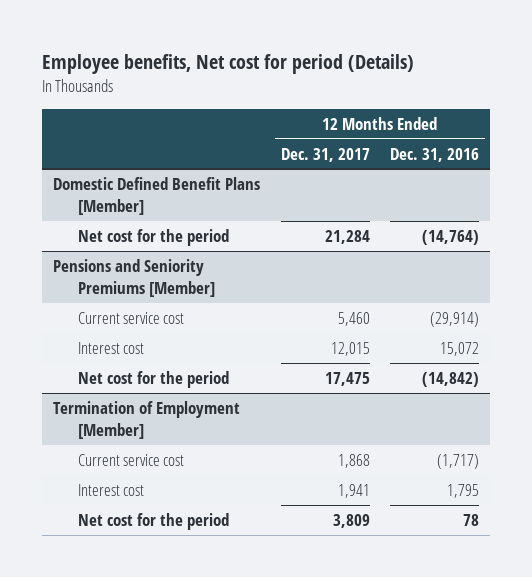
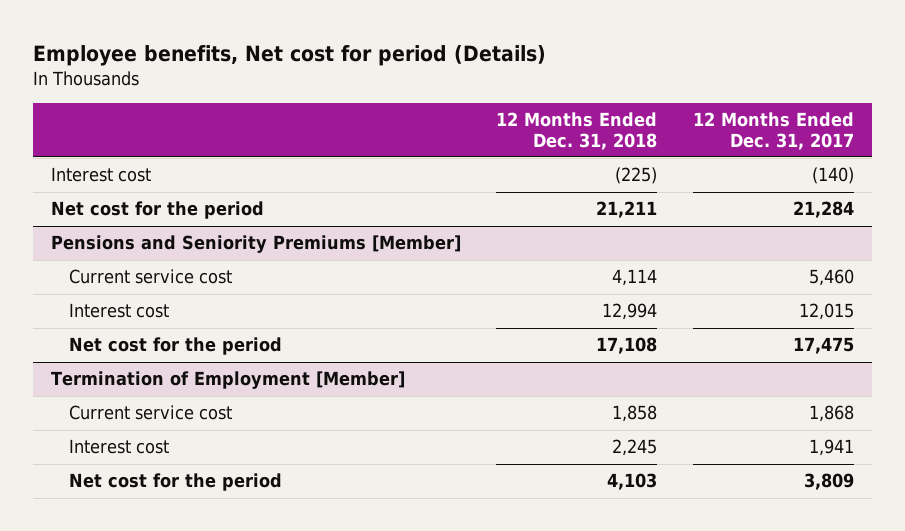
[390,147,480,162] Dec. 31, 2016 -> none
none -> [496,111,658,150] 12 Months Ended Dec. 31, 2018
[52,176,260,215] Domestic Defined Benefit Plans [Member] -> none
none -> [51,167,152,183] Interest cost

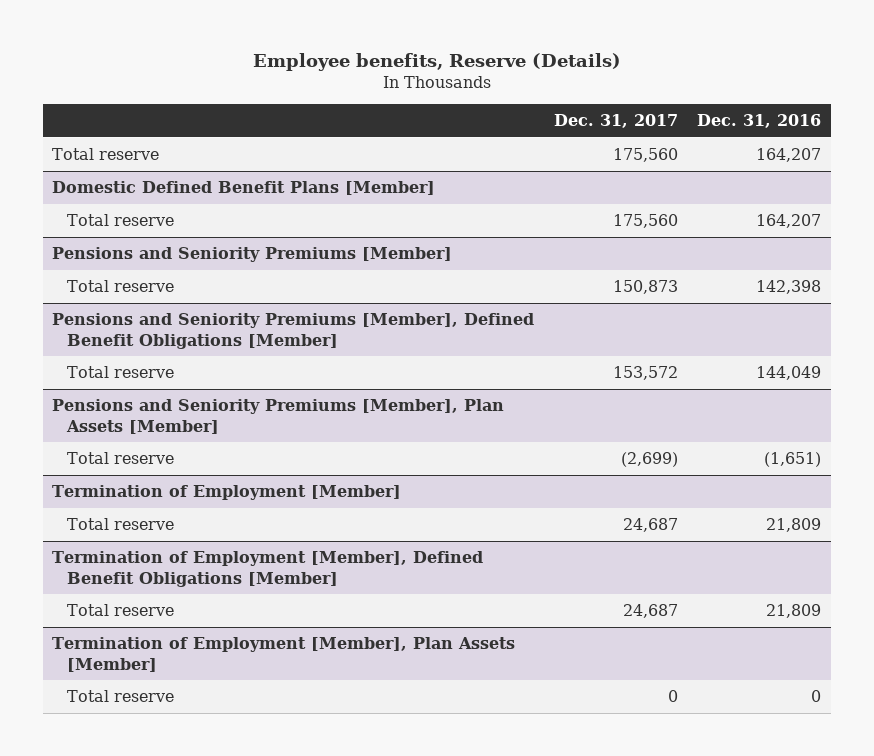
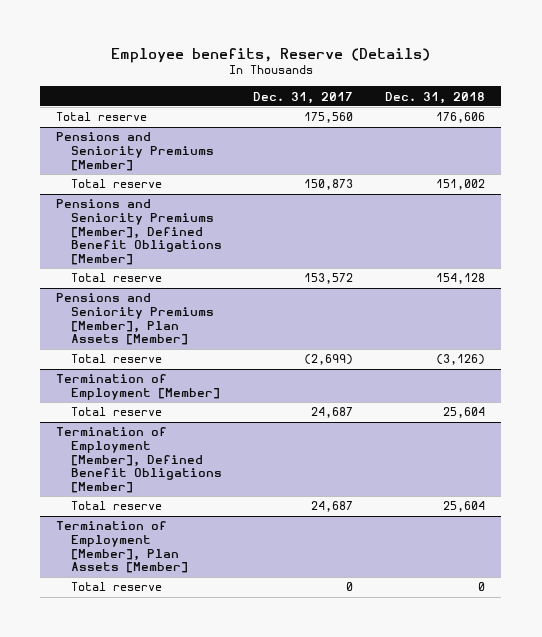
[697,114,822,129] Dec. 31, 2016 -> none
none -> [385,91,486,104] Dec. 31, 2018
[52,181,436,196] Domestic Defined Benefit Plans [Member] -> none
[66,214,174,227] Total reserve -> none

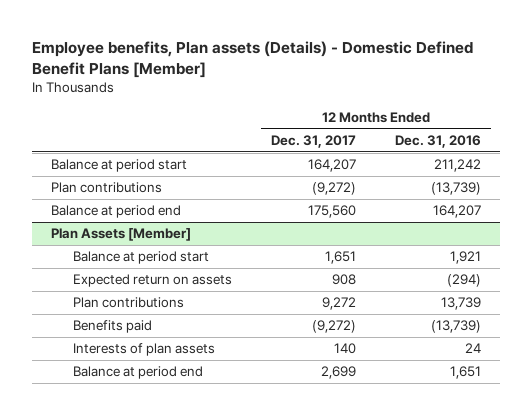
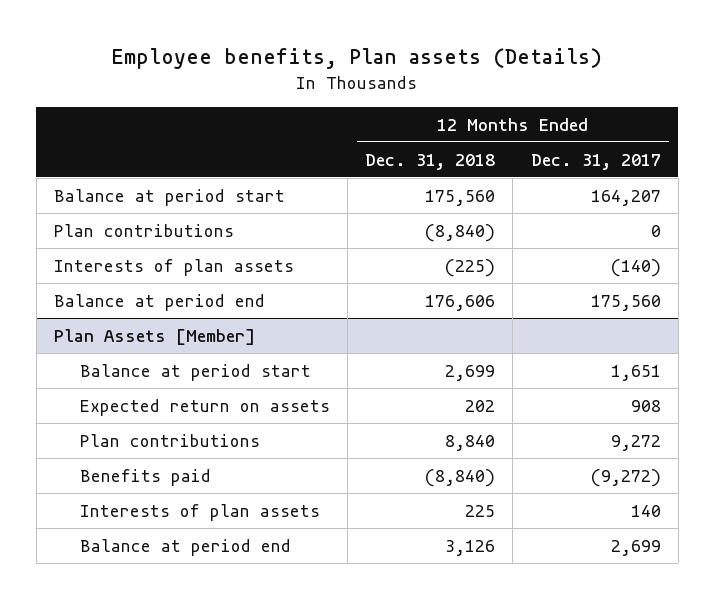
[31,40,473,78] Employee benefits, Plan assets (Details) - Domestic Defined Benefit Plans [Member] -> [111,48,603,70] Employee benefits, Plan assets (Details)
[394,135,481,149] Dec. 31, 2016 -> none
none -> [365,153,496,170] Dec. 31, 2018
[311,182,356,196] (9,272) -> [650,224,661,237] 0
none -> [53,258,294,276] Interests of plan assets

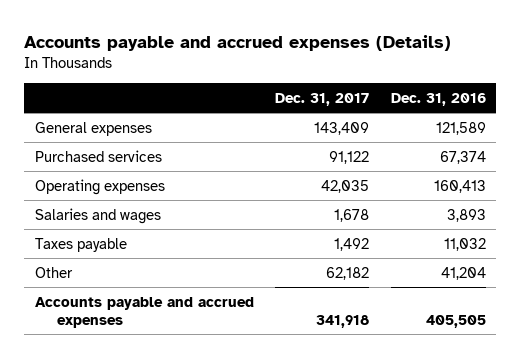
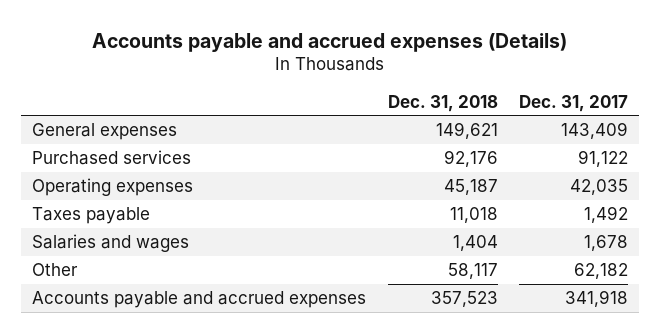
[390,93,486,107] Dec. 31, 2016 -> none
none -> [387,94,498,112] Dec. 31, 2018
[34,207,161,224] Salaries and wages -> [32,234,190,253] Salaries and wages

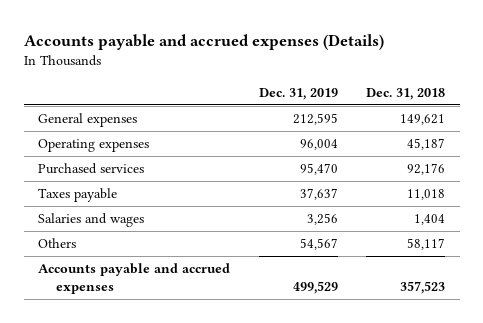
[519,94,629,112] Dec. 31, 2017 -> none
none -> [258,87,338,100] Dec. 31, 2019
[32,150,192,166] Purchased services -> [38,163,145,175] Purchased services
[32,263,79,277] Other -> [38,238,77,249] Others

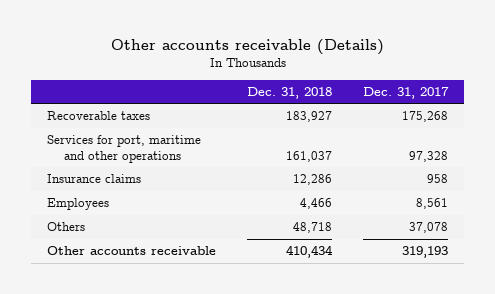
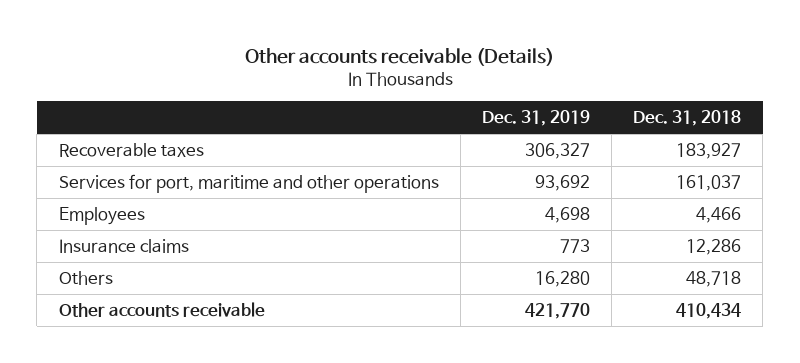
[363,86,450,99] Dec. 31, 2017 -> none
none -> [481,110,590,127] Dec. 31, 2019
[46,174,141,184] Insurance claims -> [58,238,189,253] Insurance claims

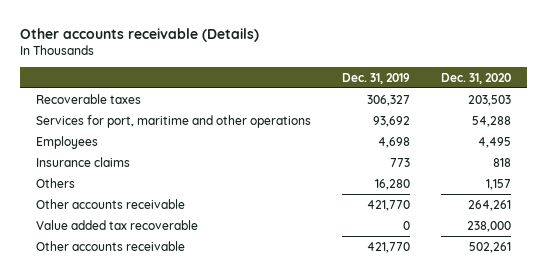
[632,110,741,127] Dec. 31, 2018 -> none
none -> [441,72,512,84] Dec. 31, 2020
none -> [35,219,198,230] Value added tax recoverable
none -> [35,240,185,251] Other accounts receivable

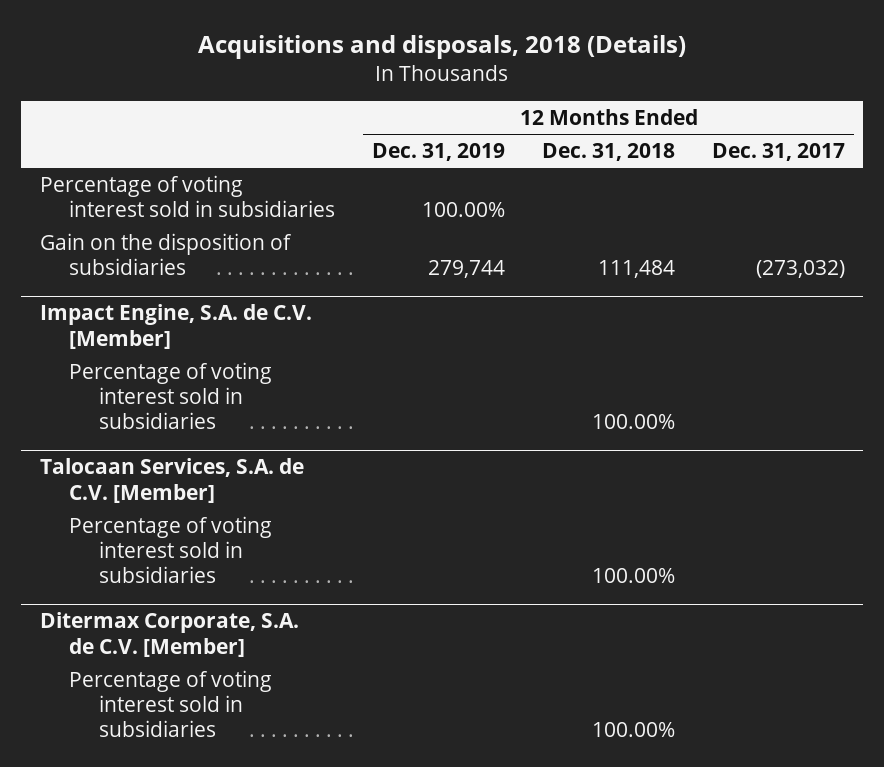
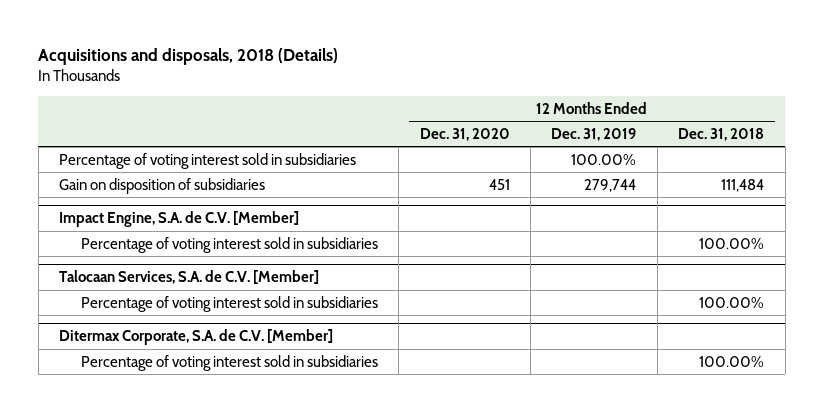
[711,143,845,162] Dec. 31, 2017 -> none
none -> [419,127,510,141] Dec. 31, 2020
[39,232,292,275] Gain on the disposition of subsidiaries -> [59,177,266,194] Gain on disposition of subsidiaries

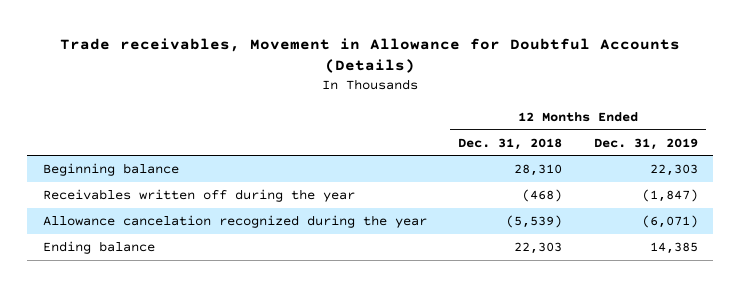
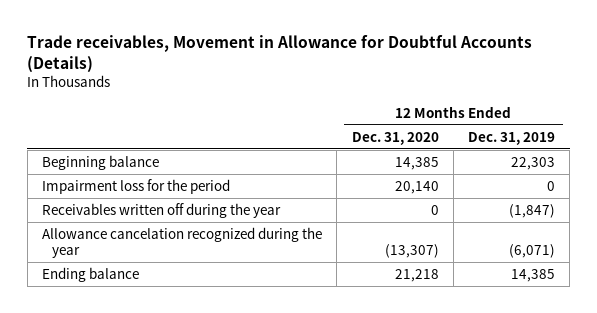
[458,137,563,150] Dec. 31, 2018 -> none
none -> [351,131,439,145] Dec. 31, 2020
none -> [42,178,231,194] Impairment loss for the period

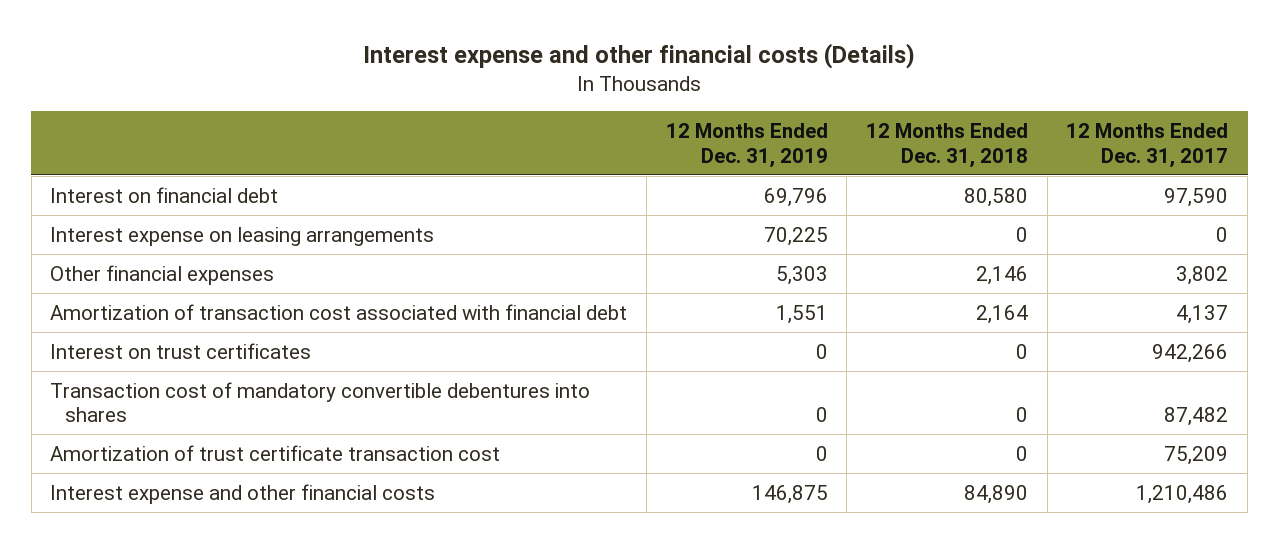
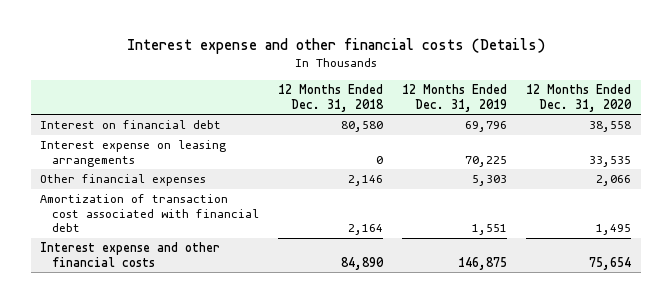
[1066,123,1229,168] 12 Months Ended Dec. 31, 2017 -> none
none -> [526,84,633,112] 12 Months Ended Dec. 31, 2020
[50,342,312,359] Interest on trust certificates -> none
[50,381,591,423] Transaction cost of mandatory convertible debentures into shares -> none
[50,444,501,461] Amortization of trust certificate transaction cost -> none

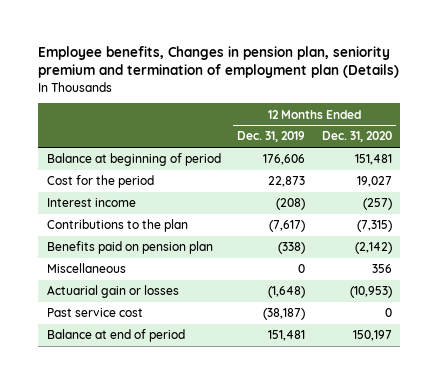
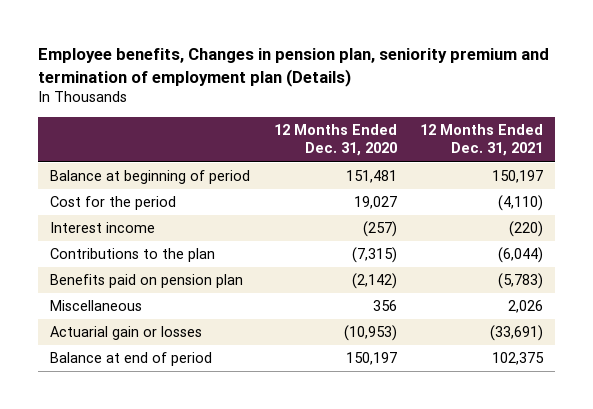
[237,131,306,143] Dec. 31, 2019 -> none
none -> [420,124,544,157] 12 Months Ended Dec. 31, 2021
[46,308,143,318] Past service cost -> none

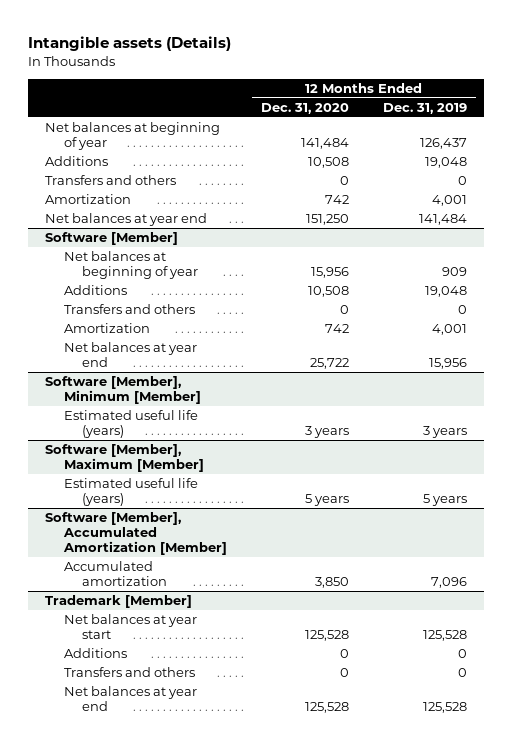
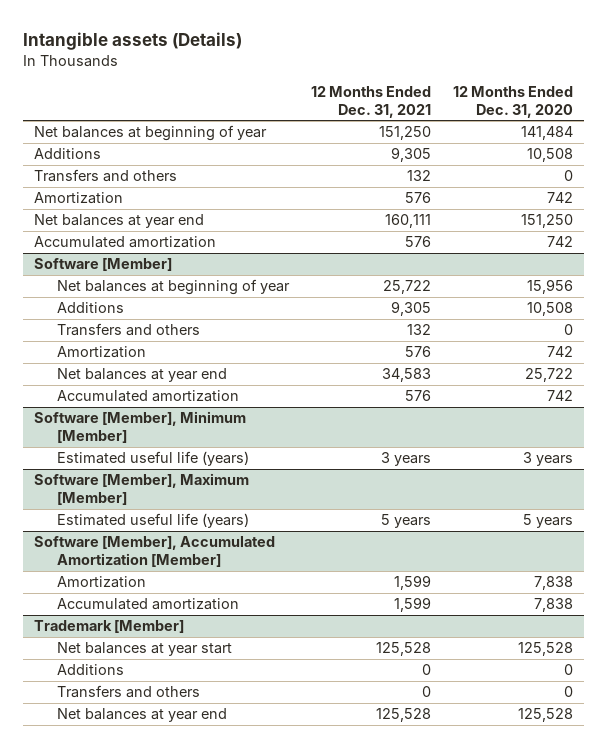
[383,102,468,114] Dec. 31, 2019 -> none
none -> [310,85,431,118] 12 Months Ended Dec. 31, 2021
none -> [34,236,217,249] Accumulated amortization
none -> [57,390,240,403] Accumulated amortization
none -> [57,576,147,589] Amortization
[314,577,349,589] 3,850 -> [533,598,573,613] 7,838

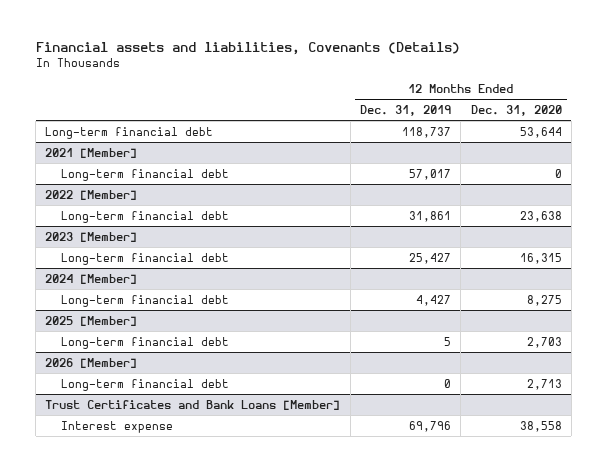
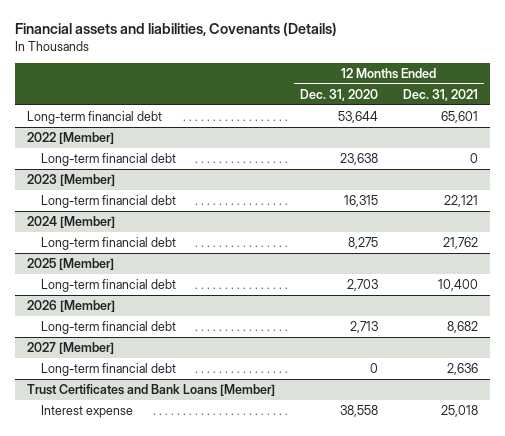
[360,104,452,116] Dec. 31, 2019 -> none
none -> [402,88,478,101] Dec. 31, 2021
[45,147,138,158] 2021 [Member] -> none
[60,168,229,181] Long-term financial debt -> none
none -> [27,341,115,354] 2027 [Member]
none -> [40,362,176,376] Long-term financial debt

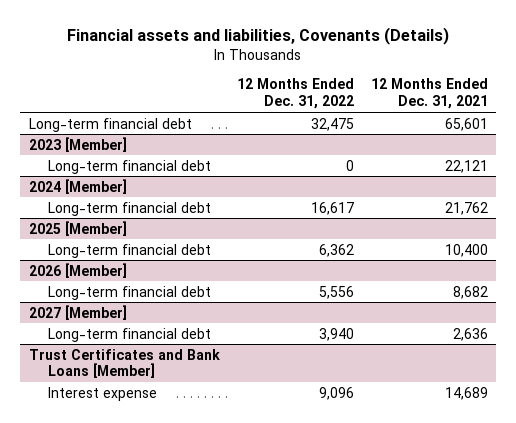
[299,88,378,101] Dec. 31, 2020 -> none
none -> [236,78,354,110] 12 Months Ended Dec. 31, 2022
[27,131,115,144] 2022 [Member] -> none
[40,152,176,166] Long-term financial debt -> none
[440,404,478,417] 25,018 -> [444,386,488,400] 14,689

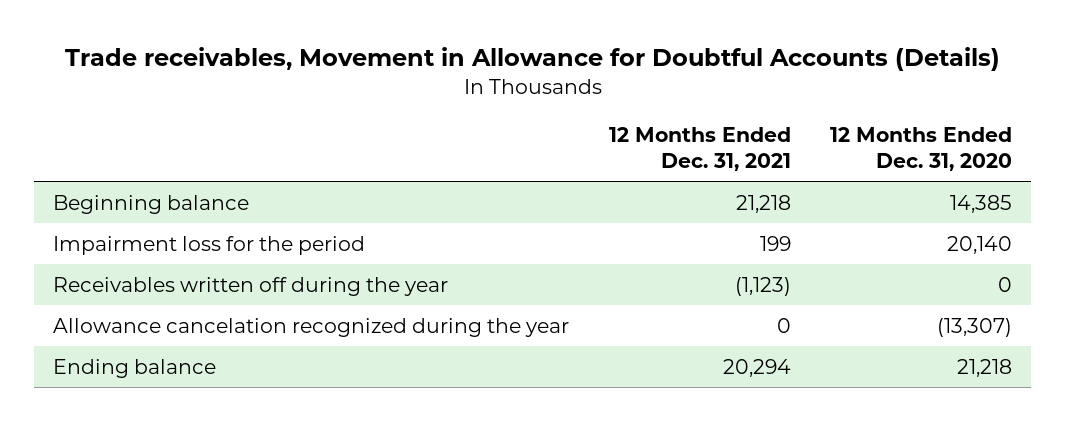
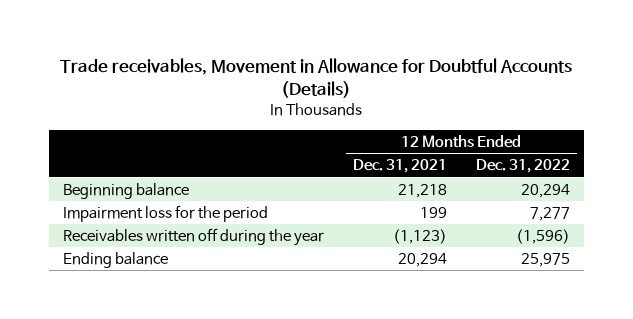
[829,127,1012,172] 12 Months Ended Dec. 31, 2020 -> none
none -> [475,159,570,174] Dec. 31, 2022
[53,317,570,337] Allowance cancelation recognized during the year -> none

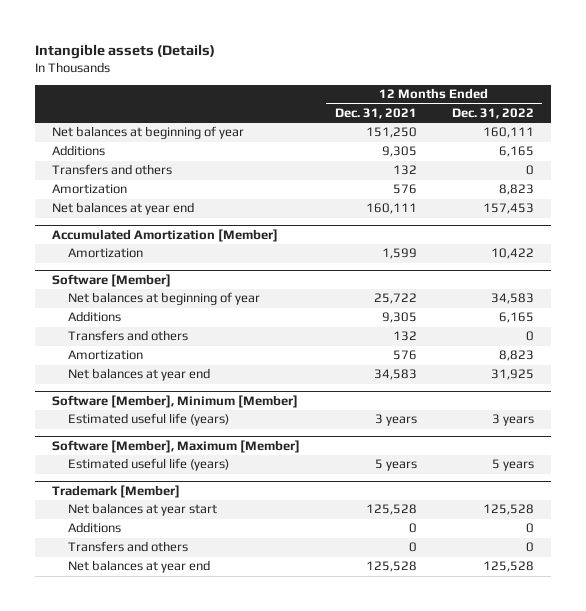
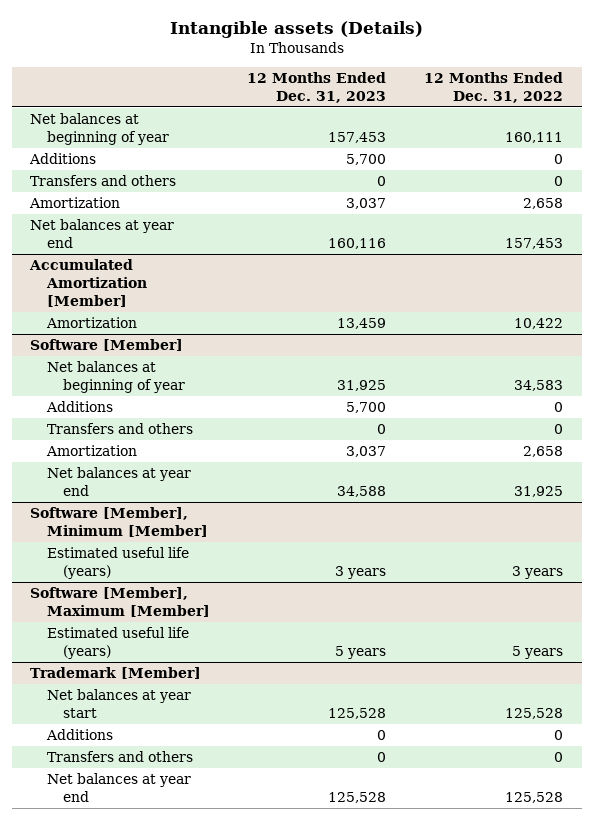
[334,107,417,119] Dec. 31, 2021 -> none
none -> [247,72,387,103] 12 Months Ended Dec. 31, 2023
[498,146,534,158] 6,165 -> [554,154,564,165] 0
[498,184,534,196] 8,823 -> [523,198,564,210] 2,658
[498,312,534,324] 6,165 -> [554,402,564,413] 0
[498,350,534,362] 8,823 -> [523,446,564,458] 2,658

